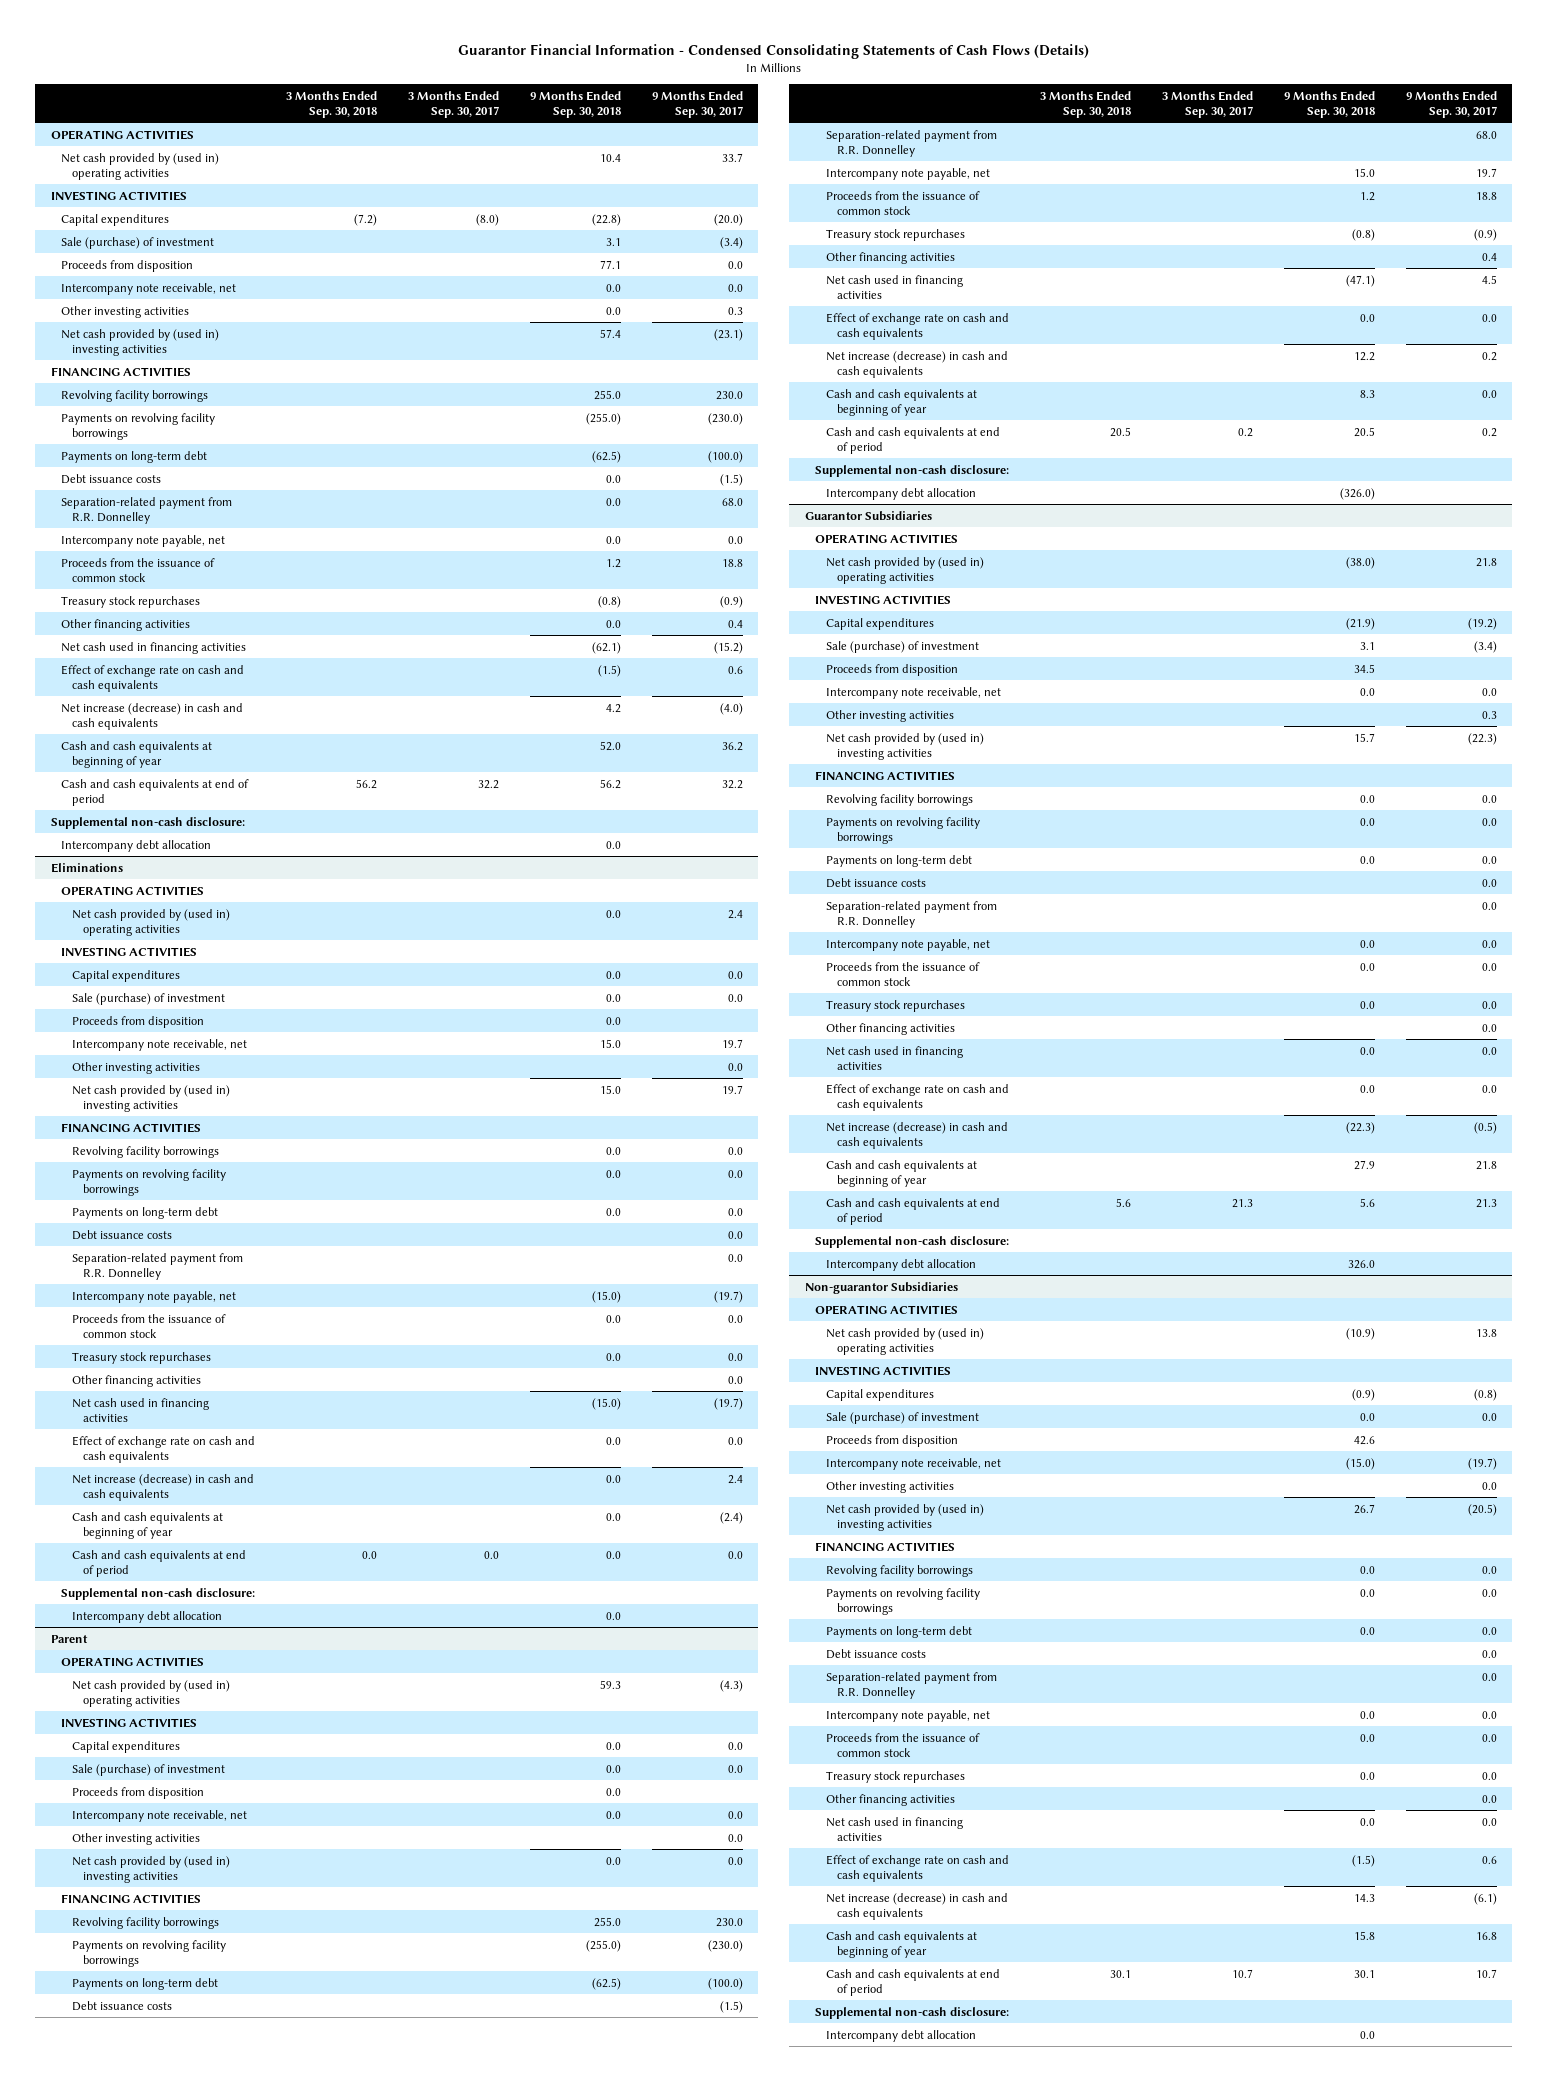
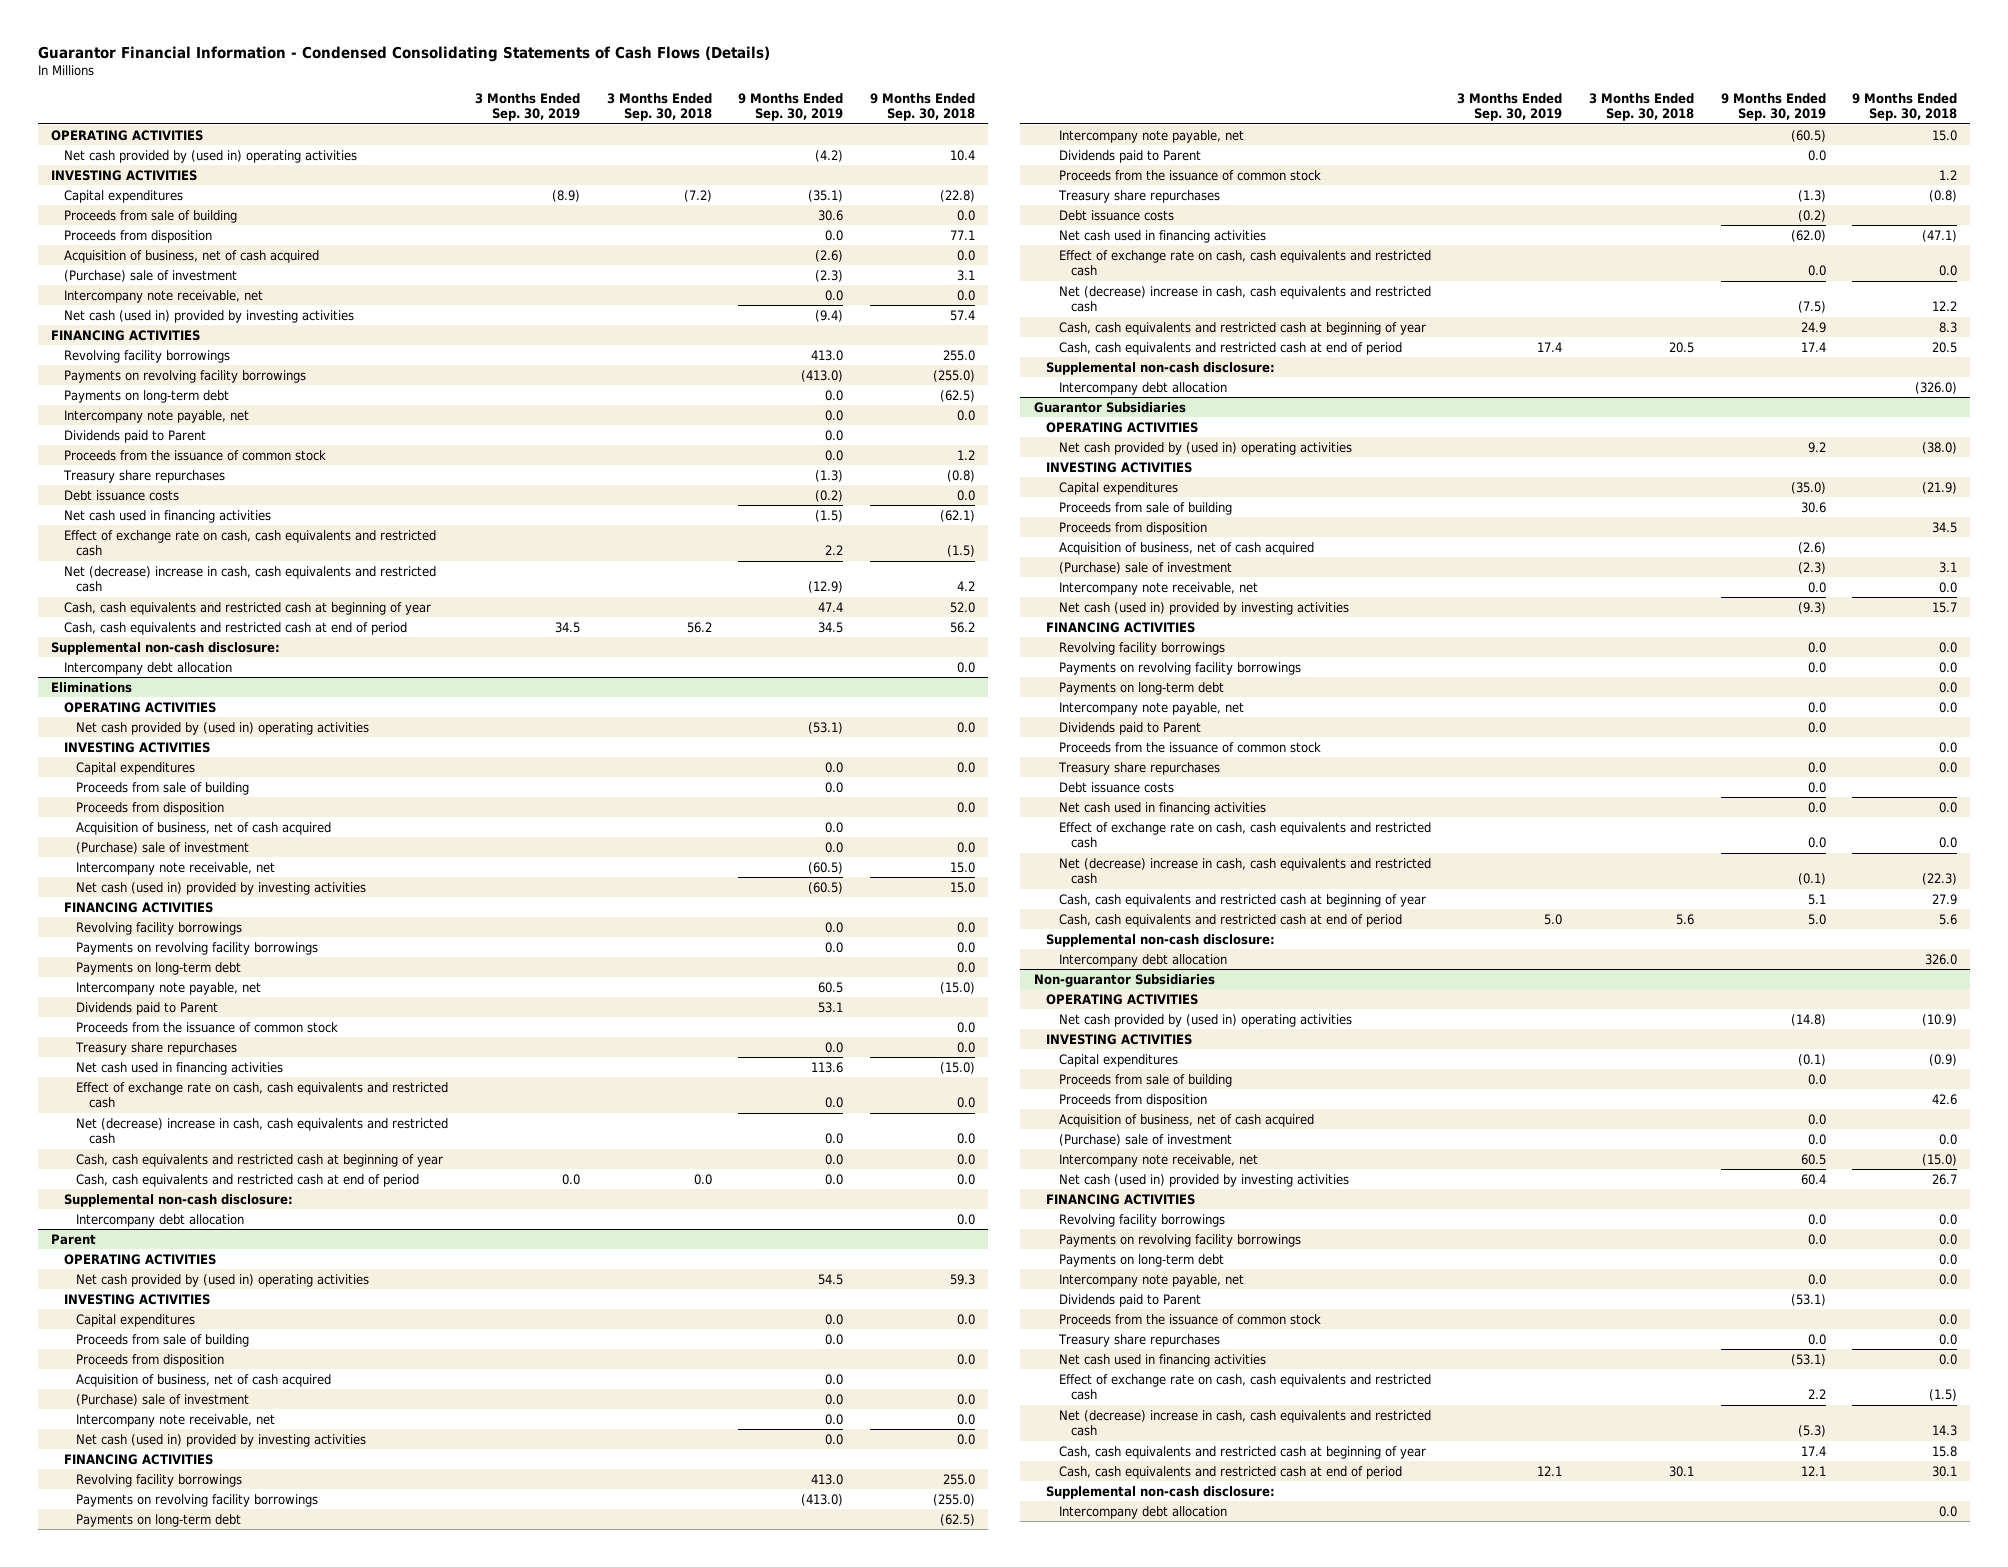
[408,90,500,118] 3 Months Ended Sep. 30, 2017 -> none
[651,90,743,118] 9 Months Ended Sep. 30, 2017 -> none
none -> [475,93,581,122] 3 Months Ended Sep. 30, 2019
none -> [738,93,844,122] 9 Months Ended Sep. 30, 2019
[61,236,215,249] Sale (purchase) of investment -> none
none -> [63,209,237,223] Proceeds from sale of building
none -> [63,249,319,263] Acquisition of business, net of cash acquired
none -> [63,269,237,282] (Purchase) sale of investment
[61,305,190,318] Other investing activities -> none
[61,328,220,356] Net cash provided by (used in) investing activities -> [63,309,354,323] Net cash (used in) provided by investing activities
[61,496,233,524] Separation-related payment from R.R. Donnelley -> none
none -> [63,429,206,443] Dividends paid to Parent
[61,618,191,631] Other financing activities -> none
[61,595,201,608] Treasury stock repurchases -> [62,469,225,483] Treasury share repurchases
[61,473,162,484] Debt issuance costs -> [63,489,179,501] Debt issuance costs
[61,664,245,692] Effect of exchange rate on cash and cash equivalents -> [63,529,436,557] Effect of exchange rate on cash, cash equivalents and restricted cash
[61,702,244,730] Net increase (decrease) in cash and cash equivalents -> [63,565,436,593] Net (decrease) increase in cash, cash equivalents and restricted cash
[61,740,213,768] Cash and cash equivalents at beginning of year -> [63,601,431,615] Cash, cash equivalents and restricted cash at beginning of year
[61,778,250,806] Cash and cash equivalents at end of period -> [63,621,407,635] Cash, cash equivalents and restricted cash at end of period
[72,992,226,1005] Sale (purchase) of investment -> none
none -> [76,781,250,795] Proceeds from sale of building
none -> [76,821,332,835] Acquisition of business, net of cash acquired
none -> [76,841,250,854] (Purchase) sale of investment
[72,1061,201,1074] Other investing activities -> none
[72,1084,231,1112] Net cash provided by (used in) investing activities -> [76,881,367,895] Net cash (used in) provided by investing activities
[72,1229,173,1240] Debt issuance costs -> none
[72,1252,244,1280] Separation-related payment from R.R. Donnelley -> none
none -> [76,1001,219,1015] Dividends paid to Parent
[72,1374,202,1387] Other financing activities -> none
[72,1351,212,1364] Treasury stock repurchases -> [75,1041,238,1055] Treasury share repurchases
[72,1435,256,1463] Effect of exchange rate on cash and cash equivalents -> [76,1081,449,1109] Effect of exchange rate on cash, cash equivalents and restricted cash
[72,1473,255,1501] Net increase (decrease) in cash and cash equivalents -> [76,1117,449,1145] Net (decrease) increase in cash, cash equivalents and restricted cash
[72,1511,224,1539] Cash and cash equivalents at beginning of year -> [76,1153,444,1167] Cash, cash equivalents and restricted cash at beginning of year
[72,1549,247,1577] Cash and cash equivalents at end of period -> [76,1173,420,1187] Cash, cash equivalents and restricted cash at end of period
[72,1763,226,1776] Sale (purchase) of investment -> none
none -> [76,1333,250,1347] Proceeds from sale of building
none -> [76,1373,332,1387] Acquisition of business, net of cash acquired
none -> [76,1393,250,1406] (Purchase) sale of investment
[72,1832,201,1845] Other investing activities -> none
[72,1855,231,1883] Net cash provided by (used in) investing activities -> [76,1433,367,1447] Net cash (used in) provided by investing activities
[826,129,998,157] Separation-related payment from R.R. Donnelley -> none
none -> [1058,149,1201,163] Dividends paid to Parent
[826,251,956,264] Other financing activities -> none
[826,228,966,241] Treasury stock repurchases -> [1057,189,1220,203] Treasury share repurchases
[72,2000,173,2011] Debt issuance costs -> [1058,209,1174,221] Debt issuance costs
[826,312,1010,340] Effect of exchange rate on cash and cash equivalents -> [1058,249,1431,277] Effect of exchange rate on cash, cash equivalents and restricted cash
[826,350,1009,378] Net increase (decrease) in cash and cash equivalents -> [1058,285,1431,313] Net (decrease) increase in cash, cash equivalents and restricted cash
[826,388,978,416] Cash and cash equivalents at beginning of year -> [1058,321,1426,335] Cash, cash equivalents and restricted cash at beginning of year
[826,426,1001,454] Cash and cash equivalents at end of period -> [1058,341,1402,355] Cash, cash equivalents and restricted cash at end of period
[826,640,980,653] Sale (purchase) of investment -> none
none -> [1058,501,1232,515] Proceeds from sale of building
none -> [1058,541,1314,555] Acquisition of business, net of cash acquired
none -> [1058,561,1232,574] (Purchase) sale of investment
[826,709,955,722] Other investing activities -> none
[826,732,985,760] Net cash provided by (used in) investing activities -> [1058,601,1349,615] Net cash (used in) provided by investing activities
[826,900,998,928] Separation-related payment from R.R. Donnelley -> none
none -> [1058,721,1201,735] Dividends paid to Parent
[826,1022,956,1035] Other financing activities -> none
[826,999,966,1012] Treasury stock repurchases -> [1057,761,1220,775] Treasury share repurchases
[826,877,927,888] Debt issuance costs -> [1058,781,1174,793] Debt issuance costs
[826,1083,1010,1111] Effect of exchange rate on cash and cash equivalents -> [1058,821,1431,849] Effect of exchange rate on cash, cash equivalents and restricted cash
[826,1121,1009,1149] Net increase (decrease) in cash and cash equivalents -> [1058,857,1431,885] Net (decrease) increase in cash, cash equivalents and restricted cash
[826,1159,978,1187] Cash and cash equivalents at beginning of year -> [1058,893,1426,907] Cash, cash equivalents and restricted cash at beginning of year
[826,1197,1001,1225] Cash and cash equivalents at end of period -> [1058,913,1402,927] Cash, cash equivalents and restricted cash at end of period
[826,1411,980,1424] Sale (purchase) of investment -> none
none -> [1058,1073,1232,1087] Proceeds from sale of building
none -> [1058,1113,1314,1127] Acquisition of business, net of cash acquired
none -> [1058,1133,1232,1146] (Purchase) sale of investment
[826,1480,955,1493] Other investing activities -> none
[826,1503,985,1531] Net cash provided by (used in) investing activities -> [1058,1173,1349,1187] Net cash (used in) provided by investing activities
[826,1648,927,1659] Debt issuance costs -> none
[826,1671,998,1699] Separation-related payment from R.R. Donnelley -> none
none -> [1058,1293,1201,1307] Dividends paid to Parent
[826,1793,956,1806] Other financing activities -> none
[826,1770,966,1783] Treasury stock repurchases -> [1057,1333,1220,1347] Treasury share repurchases
[826,1854,1010,1882] Effect of exchange rate on cash and cash equivalents -> [1058,1373,1431,1401] Effect of exchange rate on cash, cash equivalents and restricted cash
[826,1892,1009,1920] Net increase (decrease) in cash and cash equivalents -> [1058,1409,1431,1437] Net (decrease) increase in cash, cash equivalents and restricted cash
[826,1930,978,1958] Cash and cash equivalents at beginning of year -> [1058,1445,1426,1459] Cash, cash equivalents and restricted cash at beginning of year
[826,1968,1001,1996] Cash and cash equivalents at end of period -> [1058,1465,1402,1479] Cash, cash equivalents and restricted cash at end of period

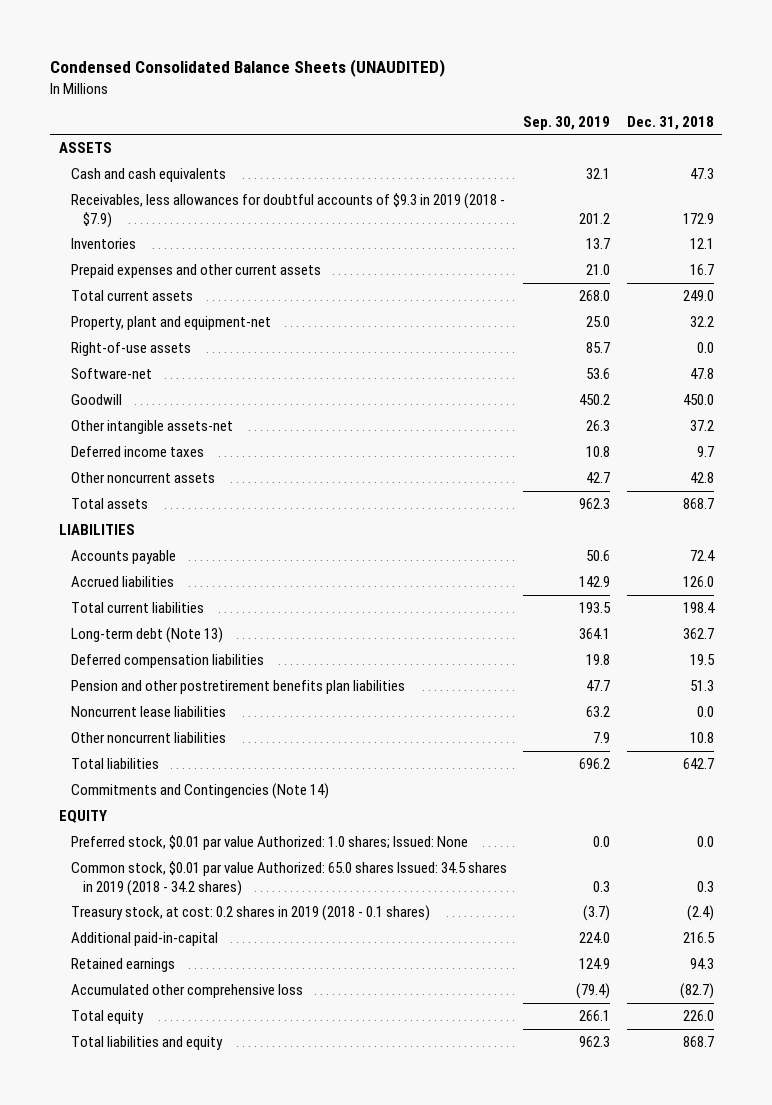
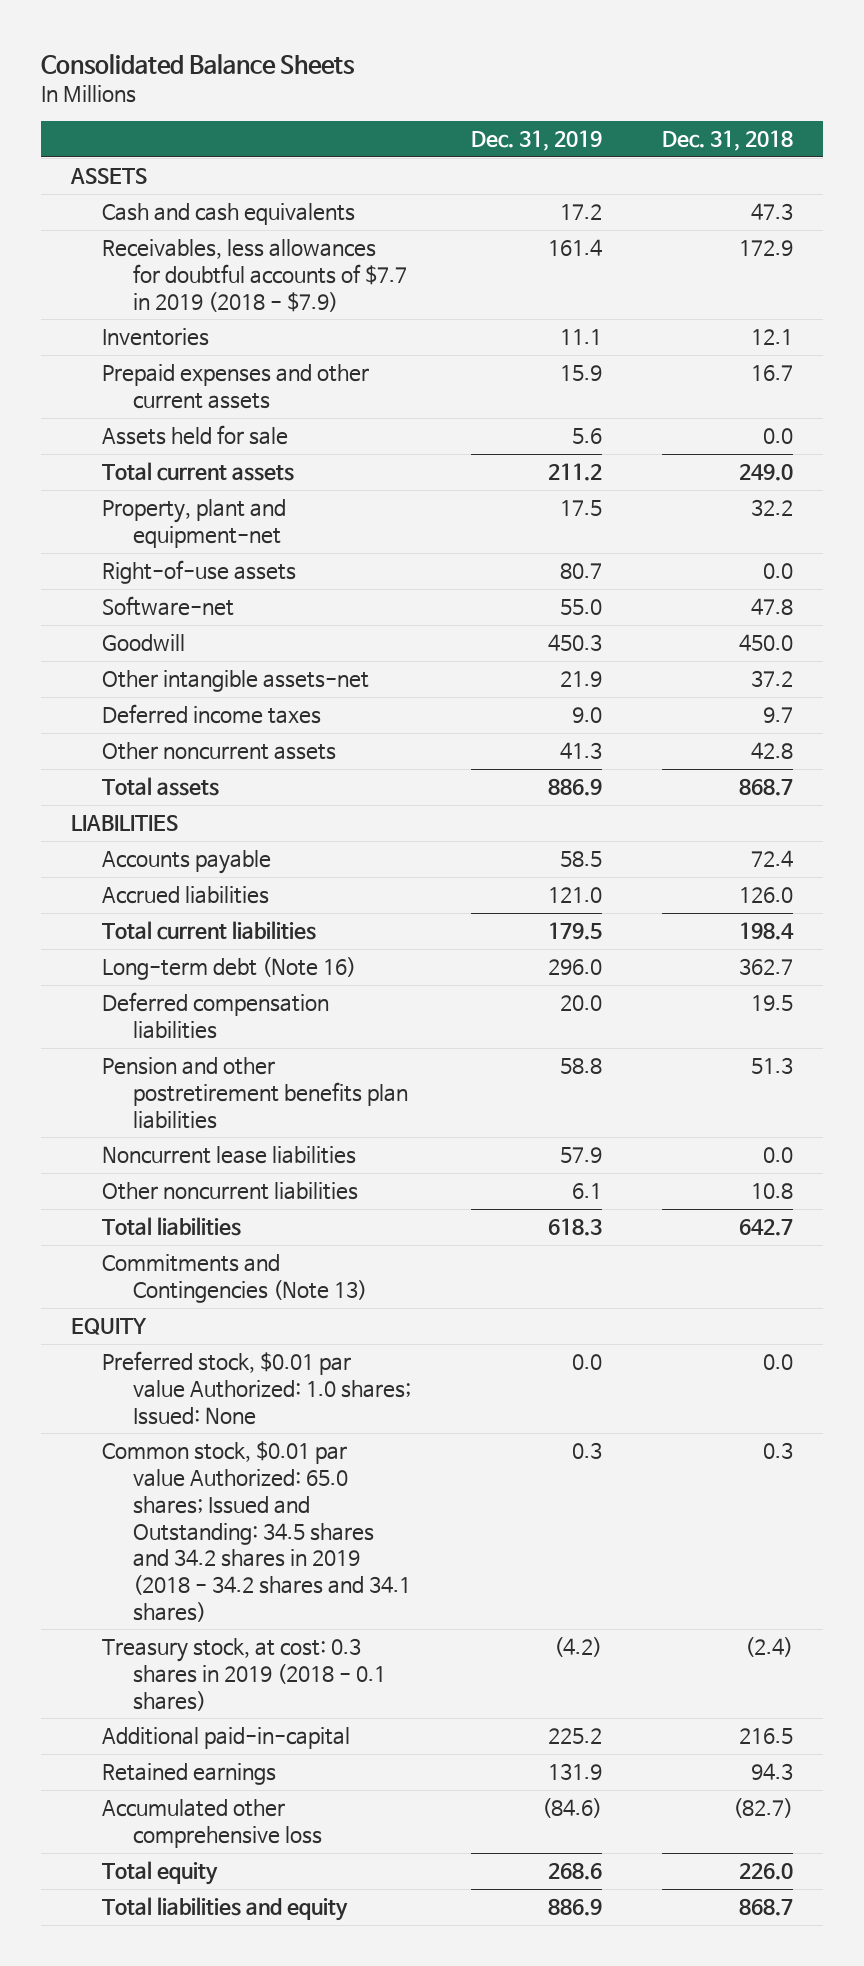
[50,59,446,78] Condensed Consolidated Balance Sheets (UNAUDITED) -> [40,53,355,75] Consolidated Balance Sheets
[523,115,611,130] Sep. 30, 2019 -> none
none -> [471,130,603,152] Dec. 31, 2019
[70,193,505,228] Receivables, less allowances for doubtful accounts of $9.3 in 2019 (2018 - $7.9) -> [102,239,408,312] Receivables, less allowances for doubtful accounts of $7.7 in 2019 (2018 - $7.9)
none -> [102,425,289,446] Assets held for sale
[70,627,223,644] Long-term debt (Note 13) -> [102,957,357,981] Long-term debt (Note 16)
[70,783,329,800] Commitments and Contingencies (Note 14) -> [102,1254,368,1304] Commitments and Contingencies (Note 13)
[70,861,507,896] Common stock, $0.01 par value Authorized: 65.0 shares Issued: 34.5 shares in 2019 (2018 - 34.2 shares) -> [102,1441,412,1622] Common stock, $0.01 par value Authorized: 65.0 shares; Issued and Outstanding: 34.5 shares and 34.2 shares in 2019 (2018 - 34.2 shares and 34.1 shares)
[70,905,430,922] Treasury stock, at cost: 0.2 shares in 2019 (2018 - 0.1 shares) -> [102,1638,387,1711] Treasury stock, at cost: 0.3 shares in 2019 (2018 - 0.1 shares)

